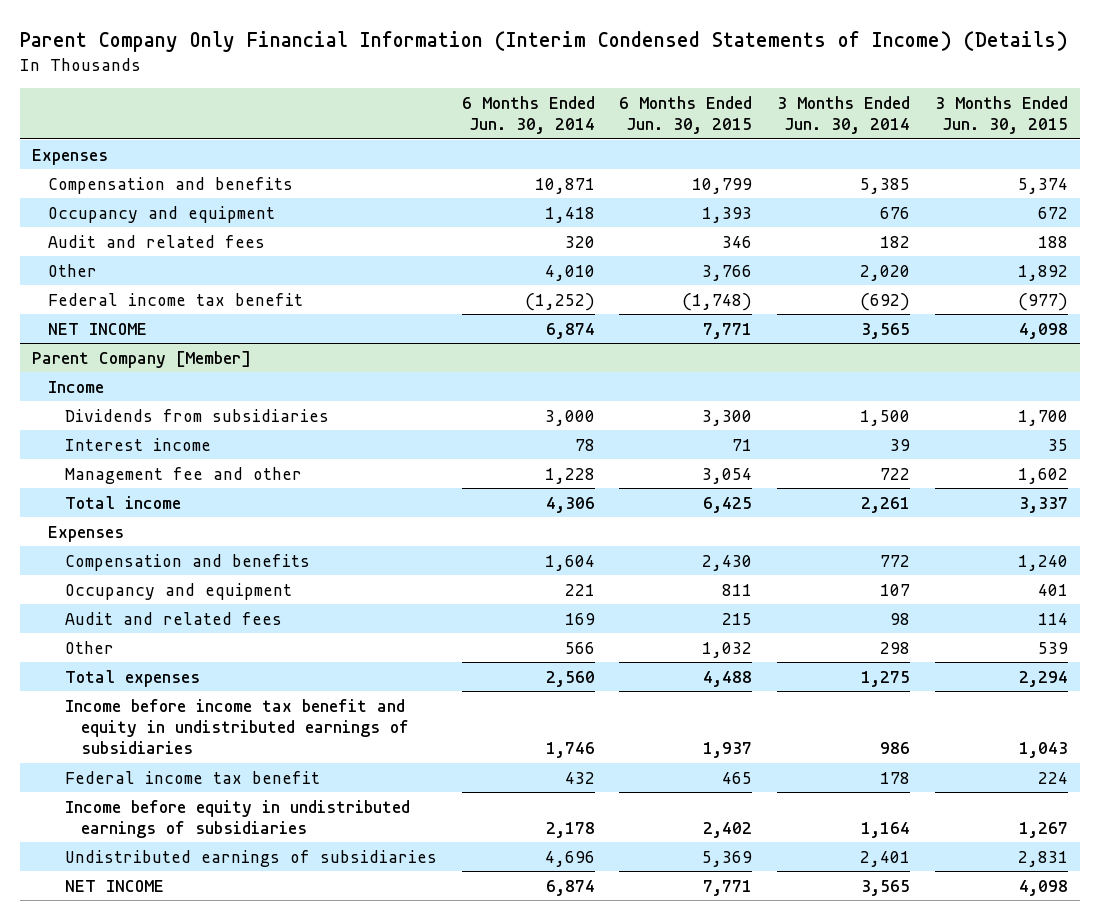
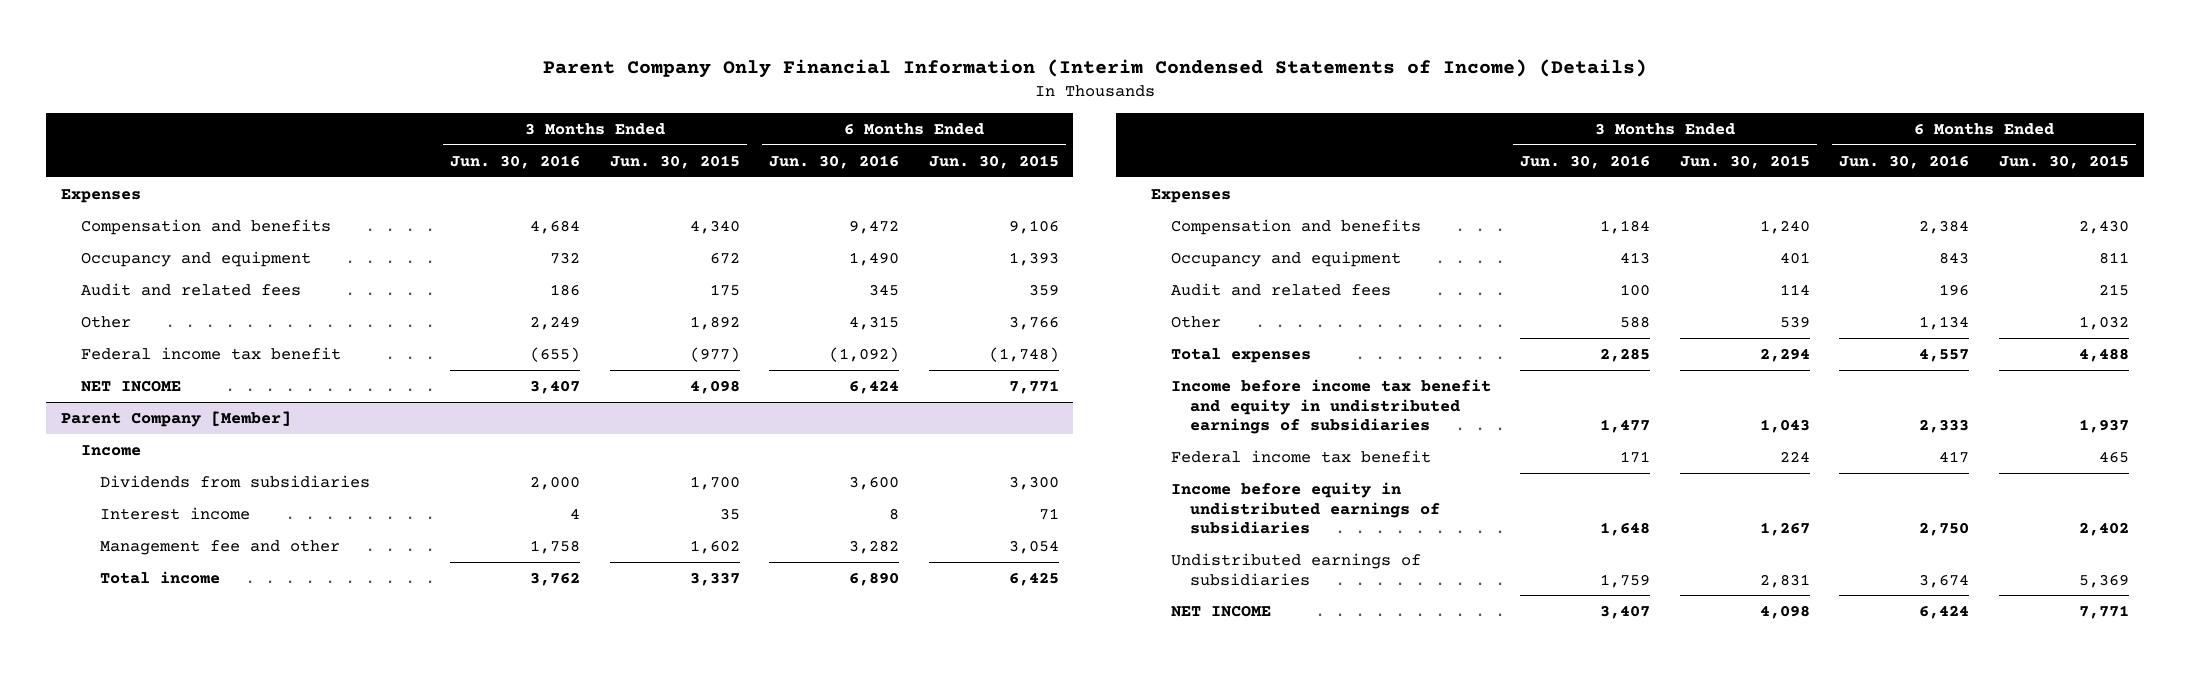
[461,95,595,135] 6 Months Ended Jun. 30, 2014 -> none
[777,95,911,135] 3 Months Ended Jun. 30, 2014 -> none
none -> [450,154,581,169] Jun. 30, 2016
none -> [769,154,900,169] Jun. 30, 2016
[692,177,753,194] 10,799 -> [1008,219,1059,234] 9,106
[1017,177,1068,194] 5,374 -> [689,219,740,234] 4,340
[722,235,753,248] 346 -> [1028,283,1059,296] 359
[1037,235,1068,248] 188 -> [709,283,740,296] 175

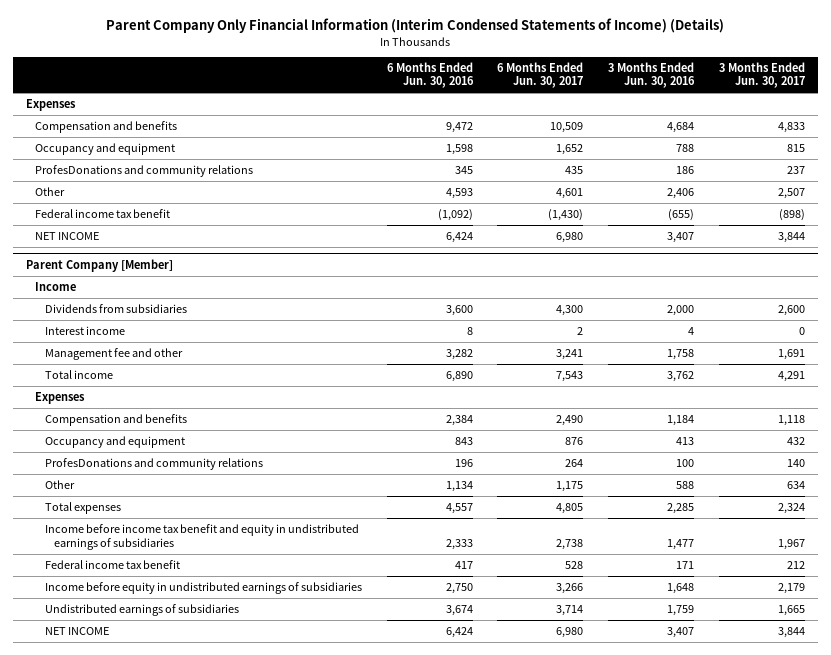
[609,154,740,169] Jun. 30, 2015 -> none
[928,154,1059,169] Jun. 30, 2015 -> none
none -> [497,61,584,89] 6 Months Ended Jun. 30, 2017
none -> [719,61,806,89] 3 Months Ended Jun. 30, 2017
[550,251,581,264] 732 -> [676,144,695,153] 788
[849,251,900,266] 1,490 -> [445,144,473,156] 1,598
[80,282,301,296] Audit and related fees -> [35,165,254,178] ProfesDonations and community relations
[530,315,581,330] 2,249 -> [667,188,695,200] 2,406
[849,315,900,330] 4,315 -> [445,188,473,200] 4,593
[1170,282,1391,296] Audit and related fees -> [44,458,263,471] ProfesDonations and community relations

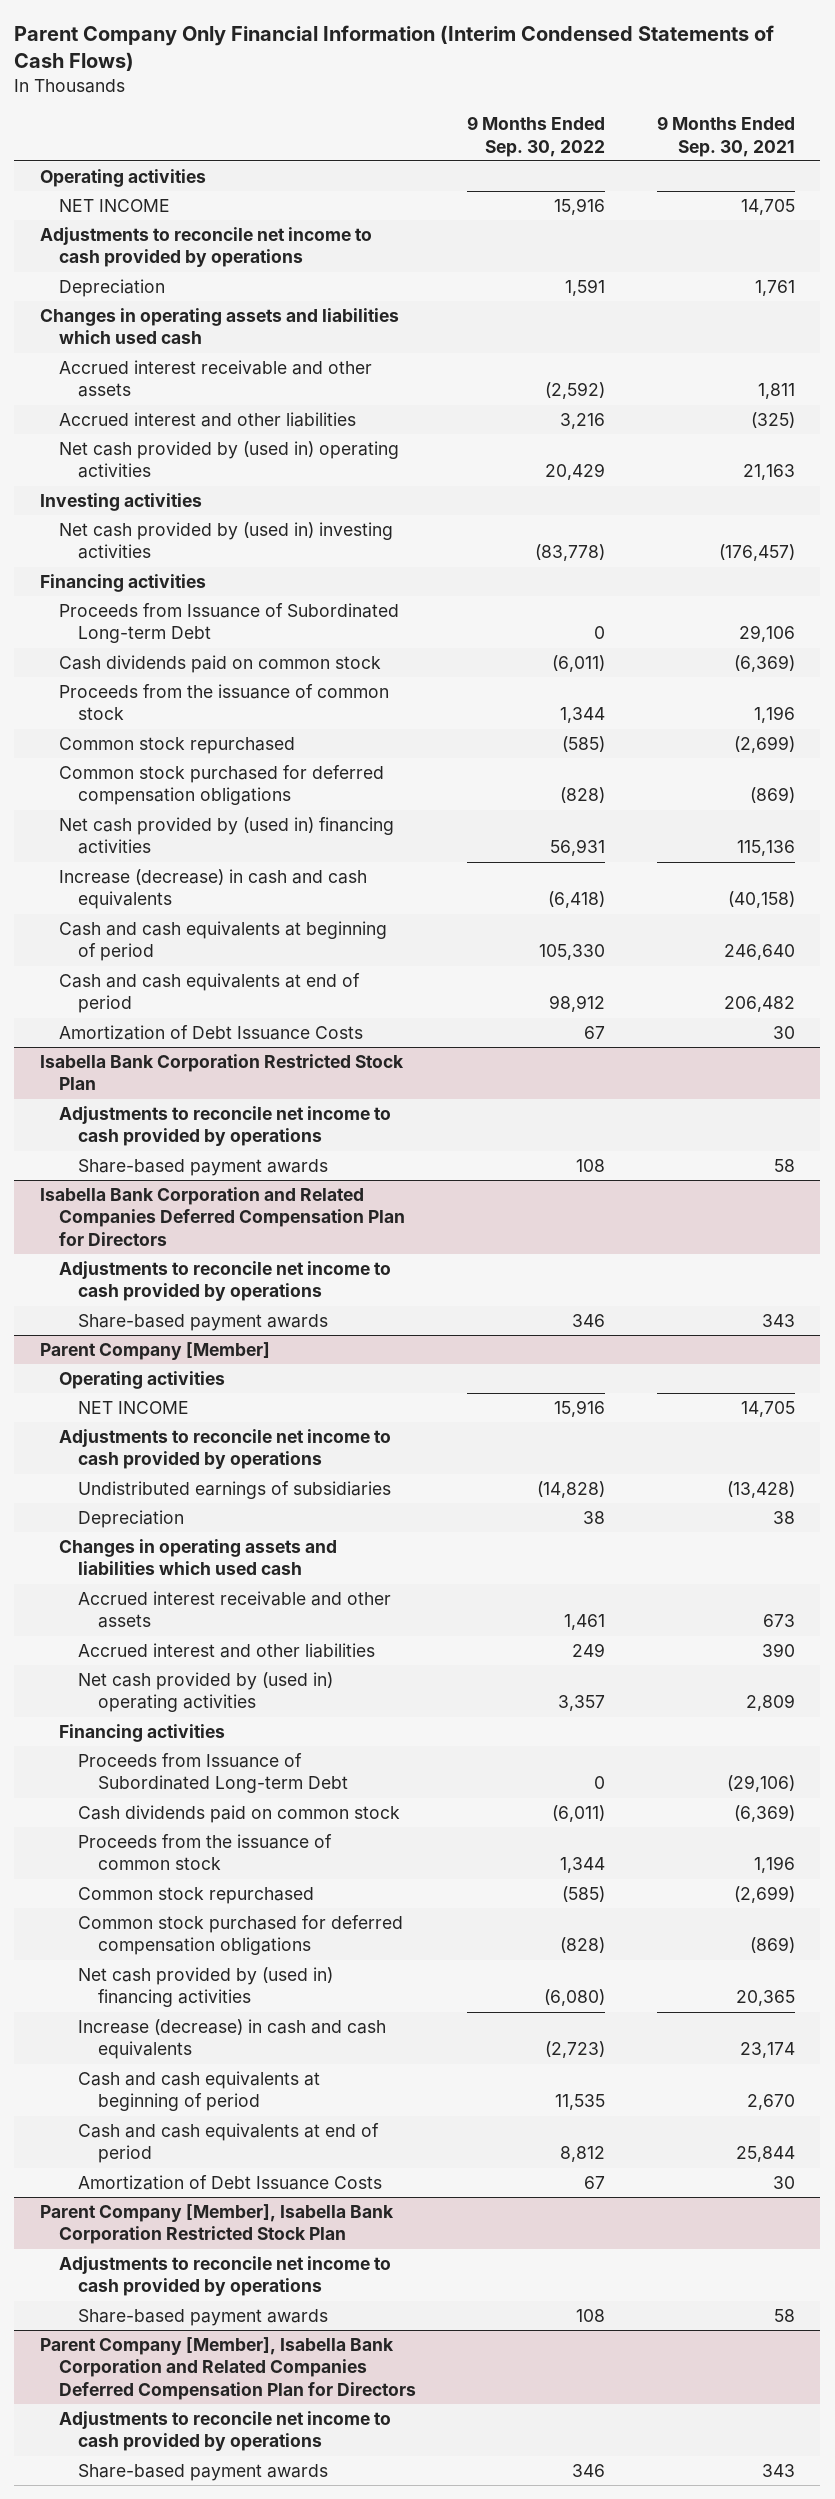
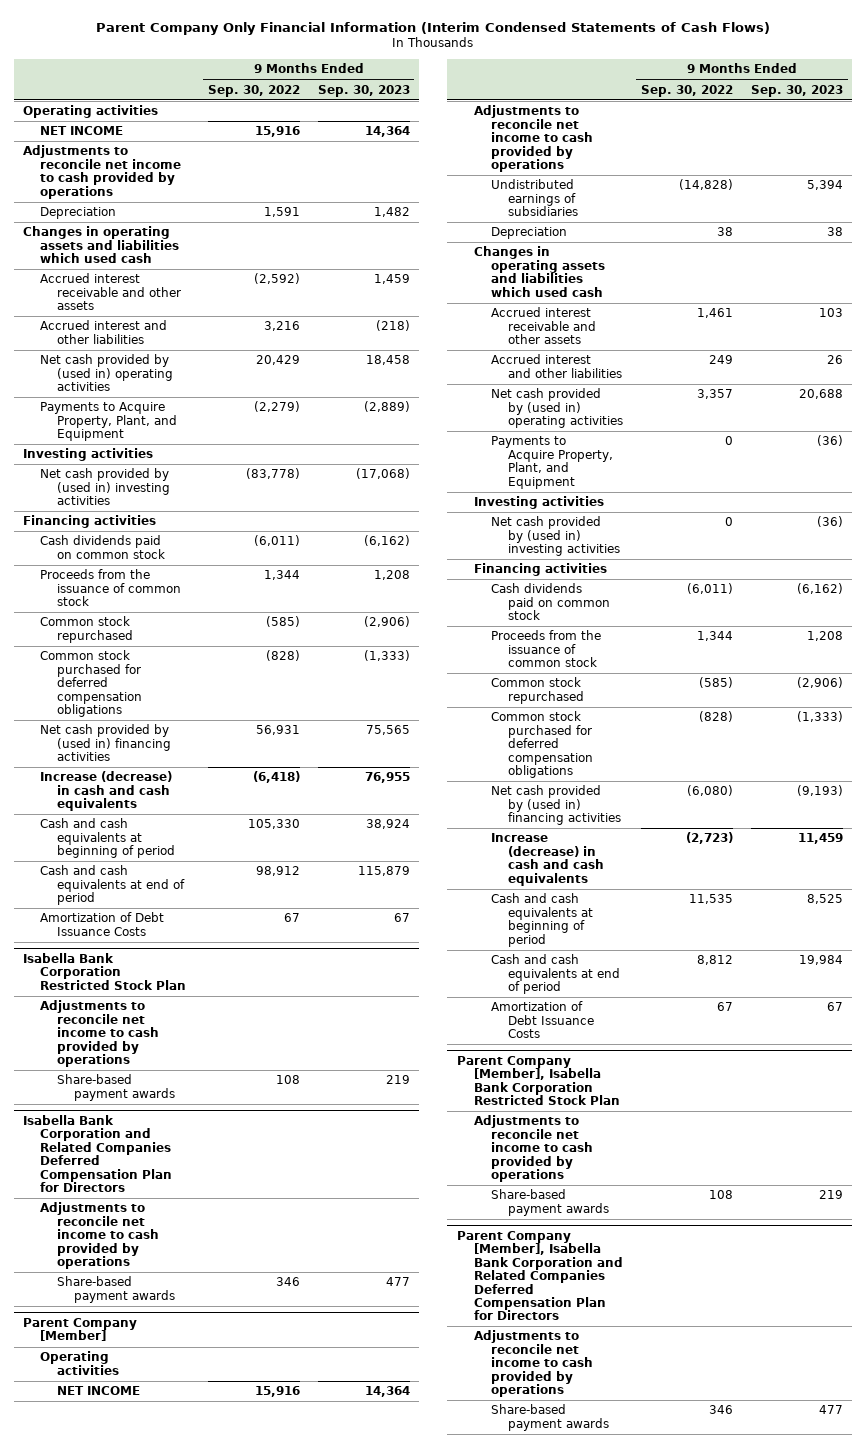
[656,116,795,157] 9 Months Ended Sep. 30, 2021 -> none
none -> [317,84,410,97] Sep. 30, 2023
none -> [40,402,178,442] Payments to Acquire Property, Plant, and Equipment
[59,603,400,644] Proceeds from Issuance of Subordinated Long-term Debt -> none
none -> [490,436,613,489] Payments to Acquire Property, Plant, and Equipment
none -> [473,496,604,510] Investing activities
none -> [490,516,620,557] Net cash provided by (used in) investing activities
[78,1753,348,1794] Proceeds from Issuance of Subordinated Long-term Debt -> none

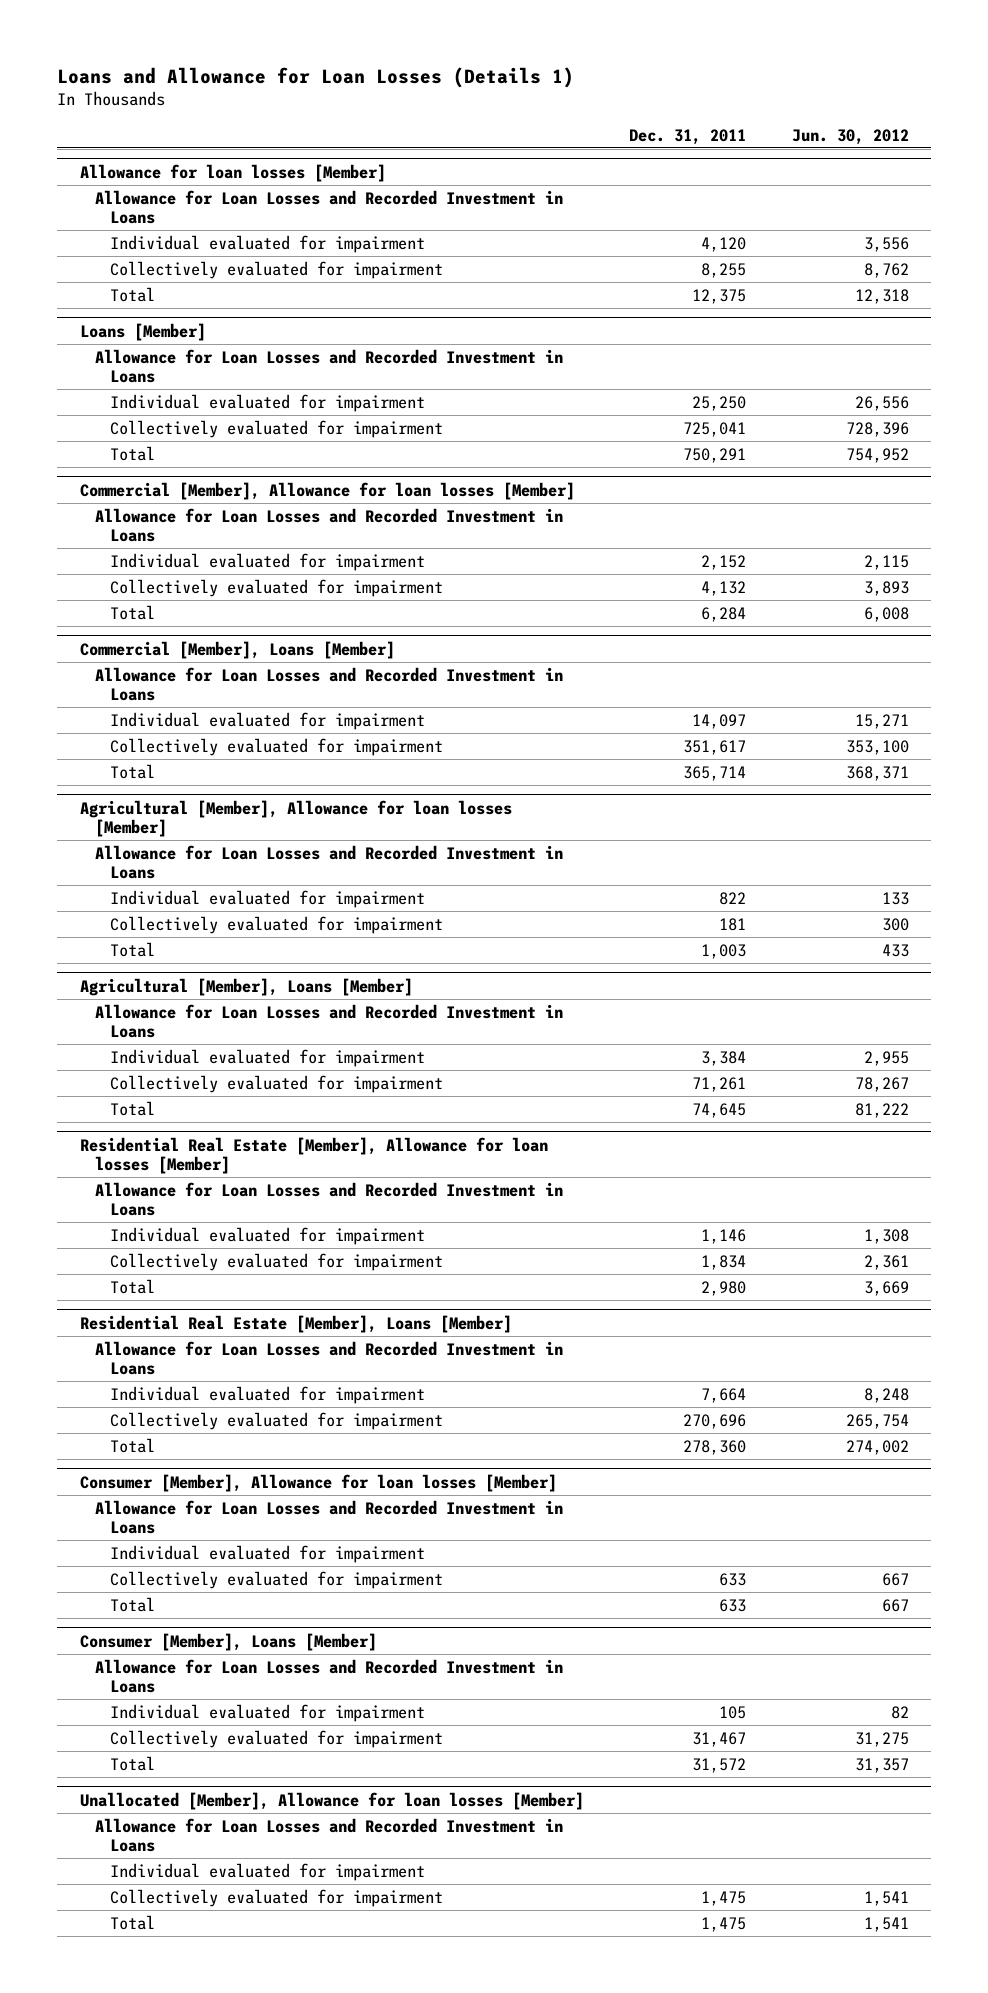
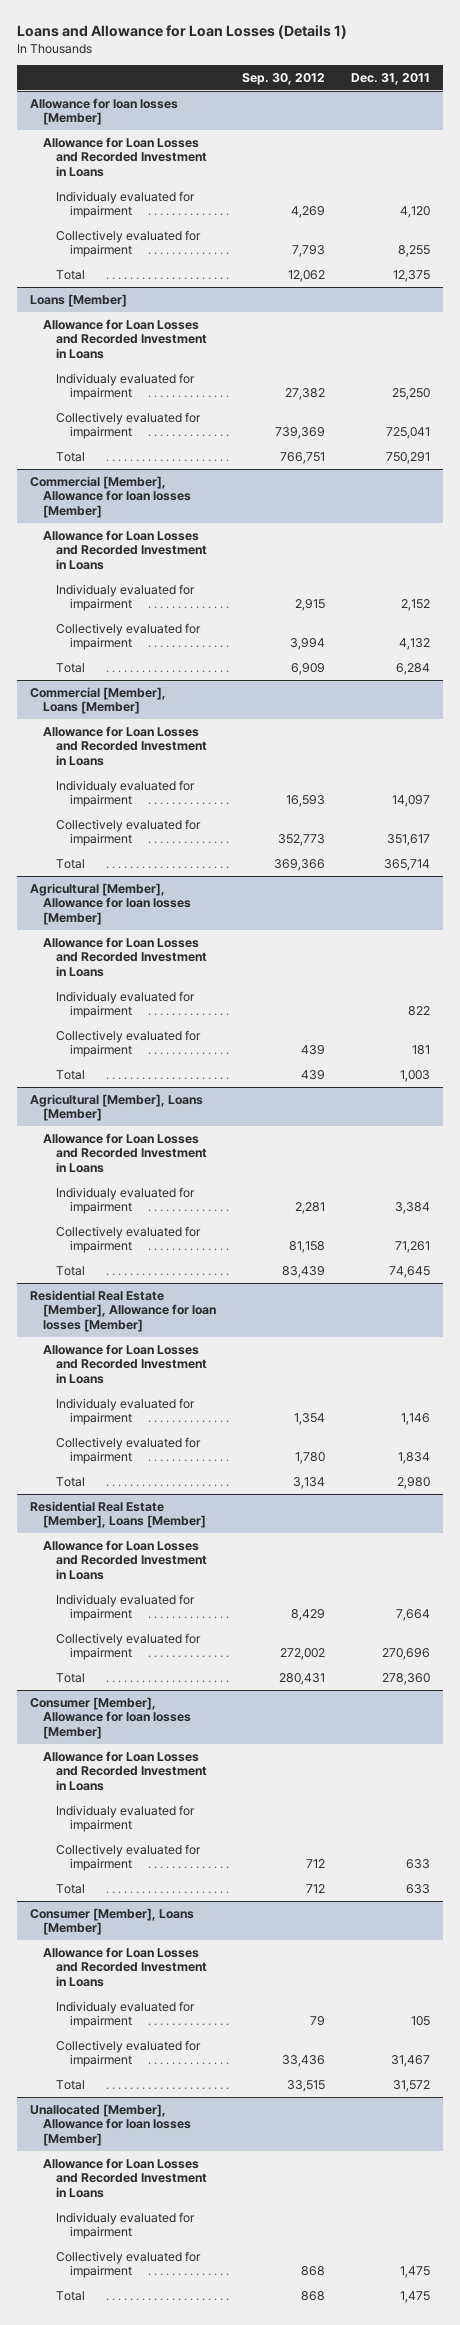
[791,128,909,145] Jun. 30, 2012 -> none
none -> [242,73,326,86] Sep. 30, 2012
[110,234,426,253] Individual evaluated for impairment -> [56,190,196,219] Individualy evaluated for impairment
[110,393,426,412] Individual evaluated for impairment -> [56,372,196,401] Individualy evaluated for impairment
[110,552,426,571] Individual evaluated for impairment -> [56,583,196,612] Individualy evaluated for impairment
[110,711,426,730] Individual evaluated for impairment -> [56,779,196,808] Individualy evaluated for impairment
[110,889,426,908] Individual evaluated for impairment -> [56,990,196,1019] Individualy evaluated for impairment
[110,1048,426,1067] Individual evaluated for impairment -> [56,1186,196,1215] Individualy evaluated for impairment
[110,1226,426,1245] Individual evaluated for impairment -> [56,1397,196,1426] Individualy evaluated for impairment
[110,1385,426,1404] Individual evaluated for impairment -> [56,1593,196,1622] Individualy evaluated for impairment
[110,1544,426,1563] Individual evaluated for impairment -> [56,1804,196,1833] Individualy evaluated for impairment
[110,1703,426,1722] Individual evaluated for impairment -> [56,2000,196,2029] Individualy evaluated for impairment
[110,1862,426,1881] Individual evaluated for impairment -> [56,2211,196,2240] Individualy evaluated for impairment

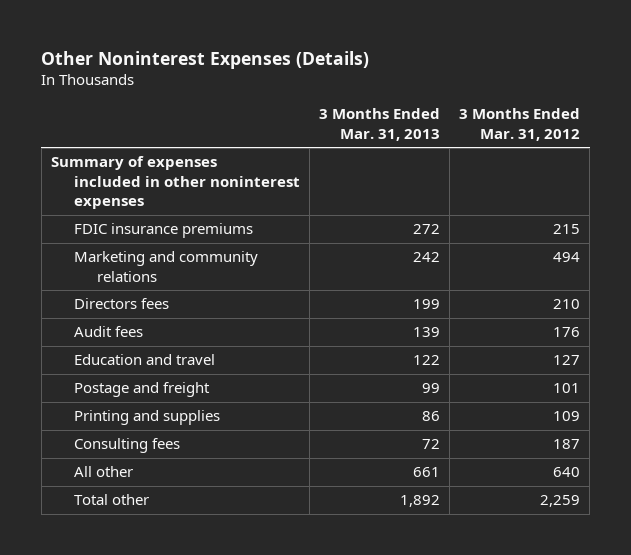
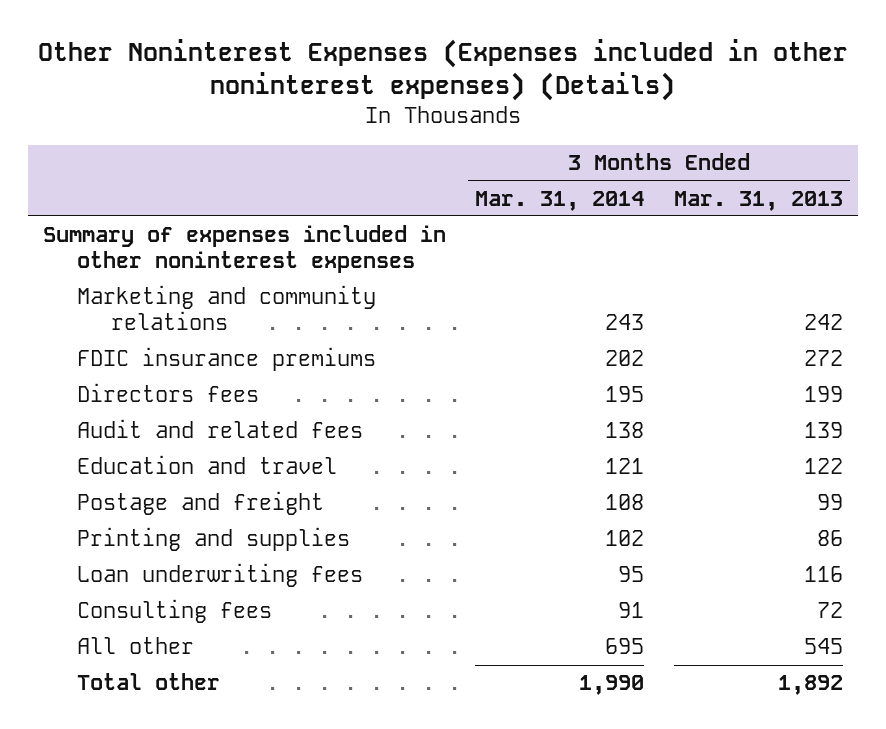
[41,50,370,69] Other Noninterest Expenses (Details) -> [37,39,848,102] Other Noninterest Expenses (Expenses included in other noninterest expenses) (Details)
[459,108,581,141] 3 Months Ended Mar. 31, 2012 -> none
none -> [475,190,645,211] Mar. 31, 2014
[73,223,253,239] FDIC insurance premiums -> [76,347,376,372] FDIC insurance premiums
[73,326,143,338] Audit fees -> [76,419,363,439] Audit and related fees
none -> [76,563,363,588] Loan underwriting fees
[413,467,441,478] 661 -> [803,638,843,655] 545

